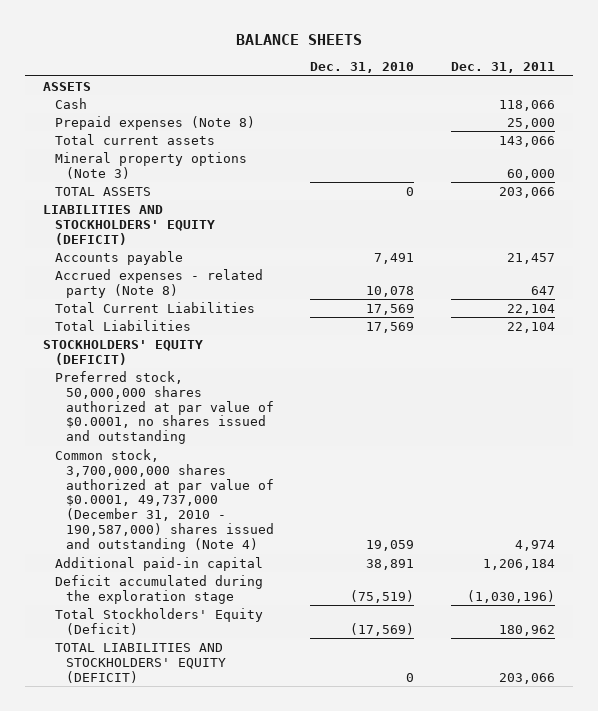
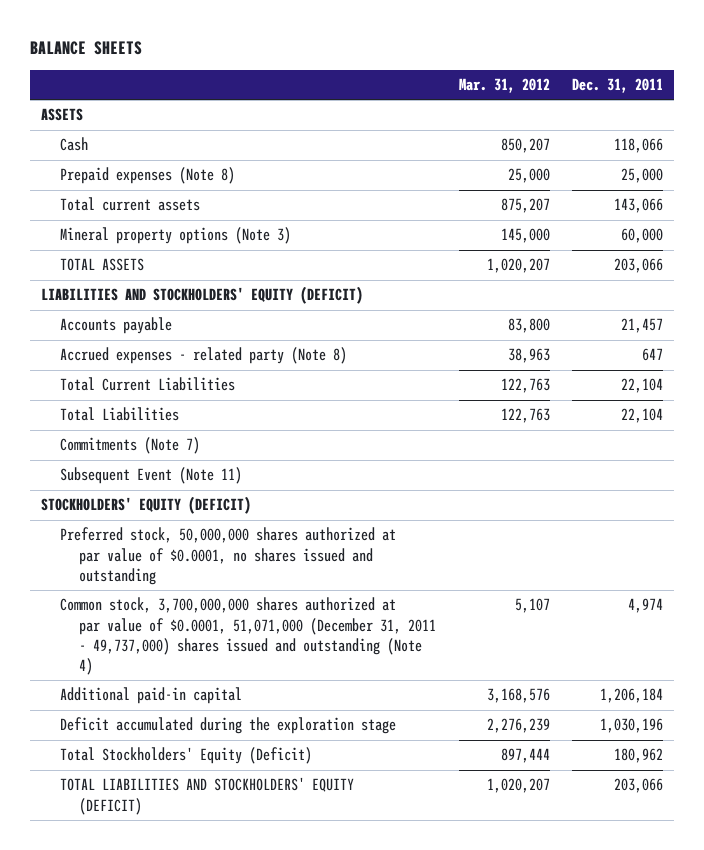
[310,62,415,74] Dec. 31, 2010 -> none
none -> [458,78,550,94] Mar. 31, 2012
none -> [59,437,200,455] Commitments (Note 7)
none -> [59,467,242,485] Subsequent Event (Note 11)
[54,448,275,553] Common stock, 3,700,000,000 shares authorized at par value of $0.0001, 49,737,000 (December 31, 2010 - 190,587,000) shares issued and outstanding (Note 4) -> [59,597,437,675] Common stock, 3,700,000,000 shares authorized at par value of $0.0001, 51,071,000 (December 31, 2011 - 49,737,000) shares issued and outstanding (Note 4)
[466,589,555,603] (1,030,196) -> [600,718,664,734] 1,030,196

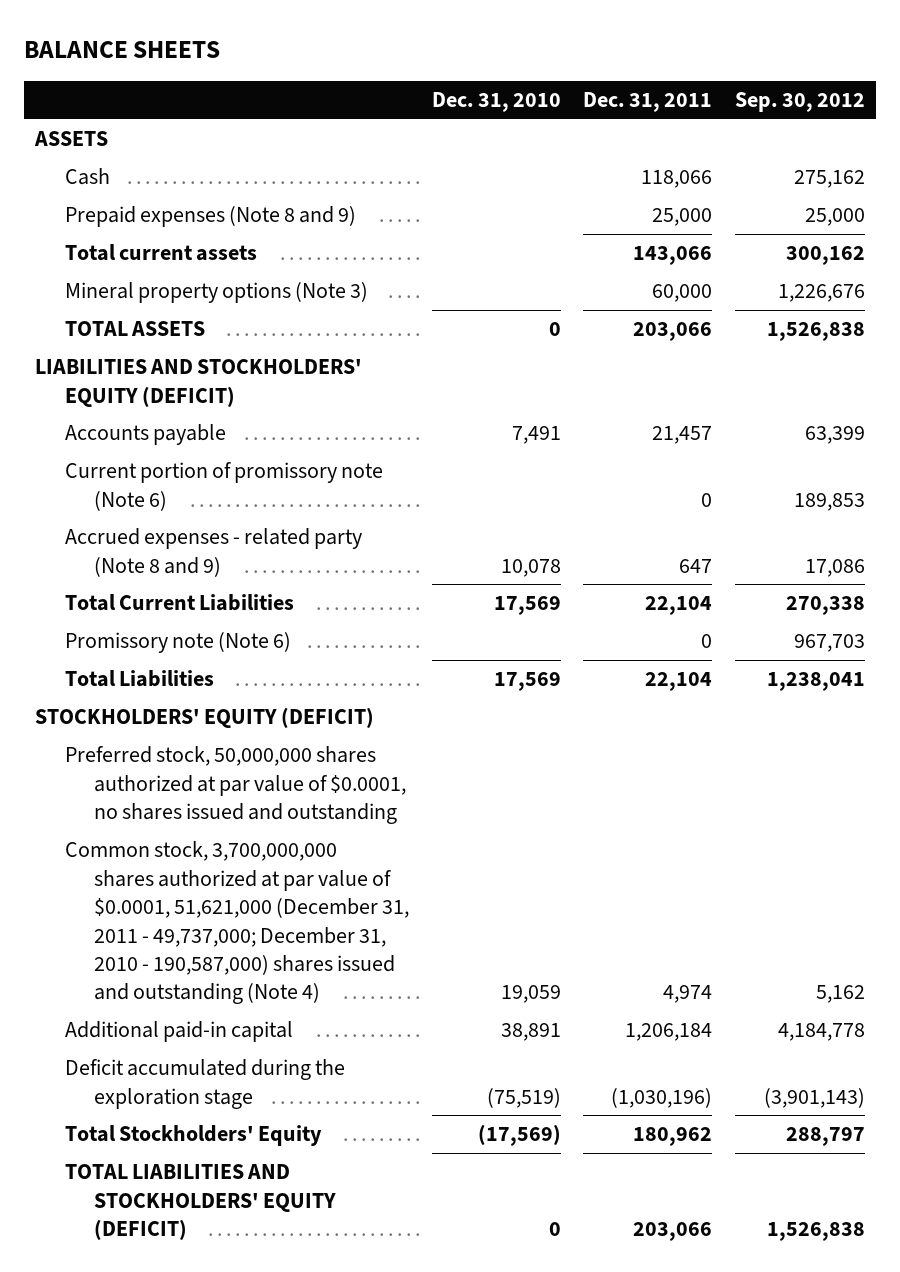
[458,78,550,94] Mar. 31, 2012 -> none
none -> [431,91,561,112] Dec. 31, 2010
none -> [734,91,865,112] Sep. 30, 2012
[59,167,235,185] Prepaid expenses (Note 8) -> [64,206,356,228] Prepaid expenses (Note 8 and 9)
none -> [64,462,383,511] Current portion of promissory note (Note 6)
[59,347,347,365] Accrued expenses - related party (Note 8) -> [64,528,362,577] Accrued expenses - related party (Note 8 and 9)
none -> [64,632,291,654] Promissory note (Note 6)
[59,437,200,455] Commitments (Note 7) -> none
[59,467,242,485] Subsequent Event (Note 11) -> none
[59,597,437,675] Common stock, 3,700,000,000 shares authorized at par value of $0.0001, 51,071,000 (December 31, 2011 - 49,737,000) shares issued and outstanding (Note 4) -> [64,841,410,1005] Common stock, 3,700,000,000 shares authorized at par value of $0.0001, 51,621,000 (December 31, 2011 - 49,737,000; December 31, 2010 - 190,587,000) shares issued and outstanding (Note 4)
[600,718,664,734] 1,030,196 -> [611,1087,713,1108] (1,030,196)
[59,747,312,765] Total Stockholders' Equity (Deficit) -> [64,1125,322,1147] Total Stockholders' Equity

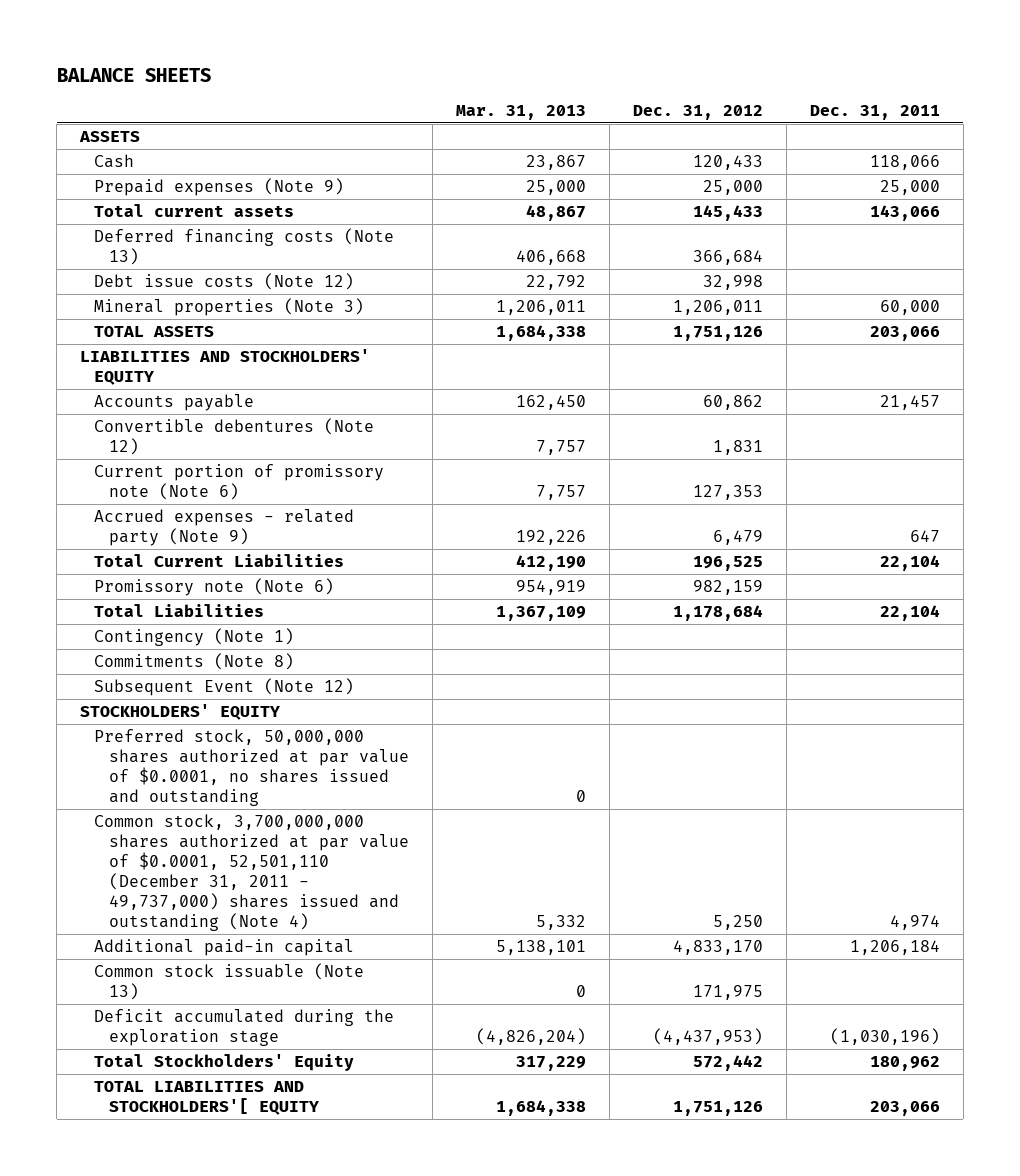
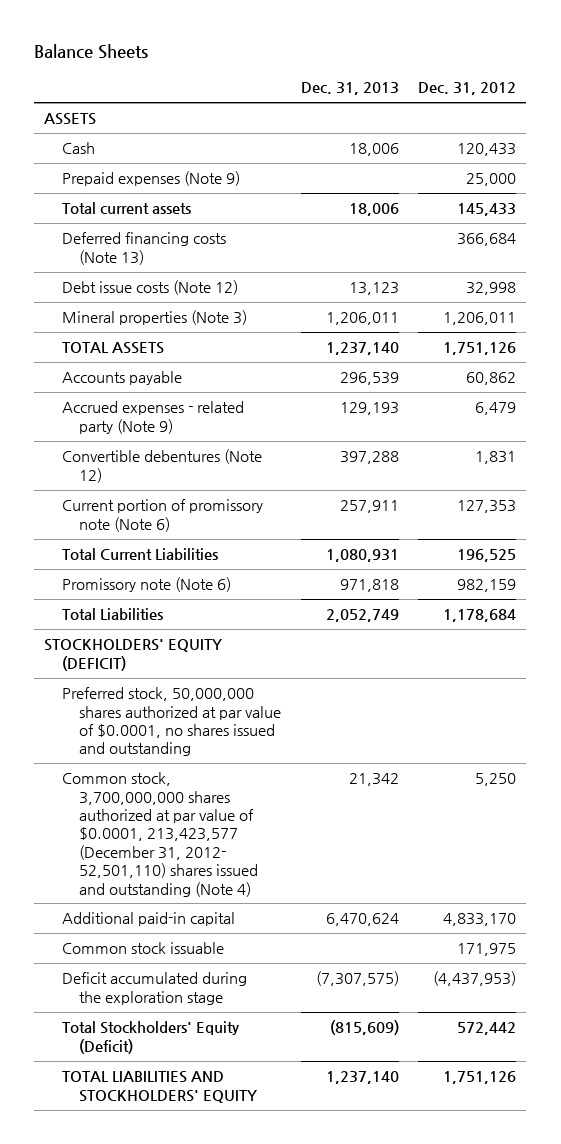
[56,67,211,82] BALANCE SHEETS -> [34,44,149,60] Balance Sheets
[455,105,586,121] Mar. 31, 2013 -> none
[809,105,940,121] Dec. 31, 2011 -> none
none -> [300,82,399,96] Dec. 31, 2013
[80,349,371,386] LIABILITIES AND STOCKHOLDERS' EQUITY -> none
[94,509,355,547] Accrued expenses - related party (Note 9) -> [61,401,244,434] Accrued expenses - related party (Note 9)
[94,628,295,647] Contingency (Note 1) -> none
[94,653,295,671] Commitments (Note 8) -> none
[94,678,355,697] Subsequent Event (Note 12) -> none
[80,704,281,721] STOCKHOLDERS' EQUITY -> [44,639,223,671] STOCKHOLDERS' EQUITY (DEFICIT)
[94,814,409,932] Common stock, 3,700,000,000 shares authorized at par value of $0.0001, 52,501,110 (December 31, 2011 - 49,737,000) shares issued and outstanding (Note 4) -> [61,772,258,897] Common stock, 3,700,000,000 shares authorized at par value of $0.0001, 213,423,577 (December 31, 2012- 52,501,110) shares issued and outstanding (Note 4)
[94,963,365,1001] Common stock issuable (Note 13) -> [61,942,224,955] Common stock issuable
[94,1054,355,1072] Total Stockholders' Equity -> [61,1021,240,1054] Total Stockholders' Equity (Deficit)
[94,1081,319,1116] TOTAL LIABILITIES AND STOCKHOLDERS'[ EQUITY -> [61,1071,257,1103] TOTAL LIABILITIES AND STOCKHOLDERS' EQUITY

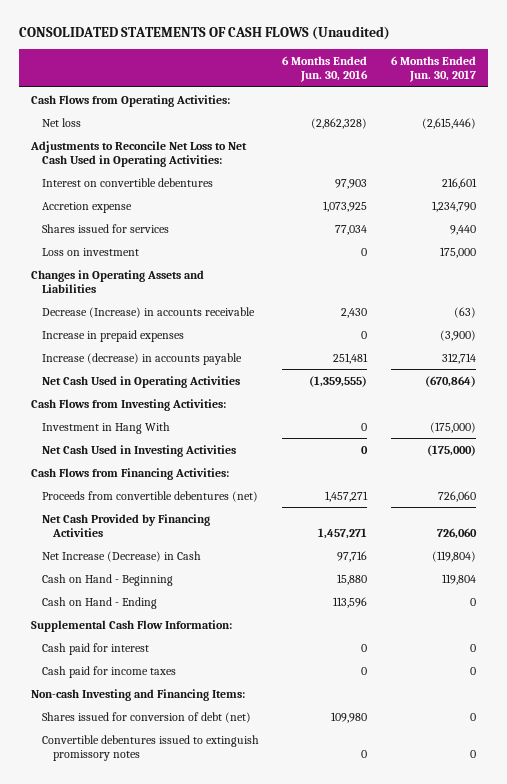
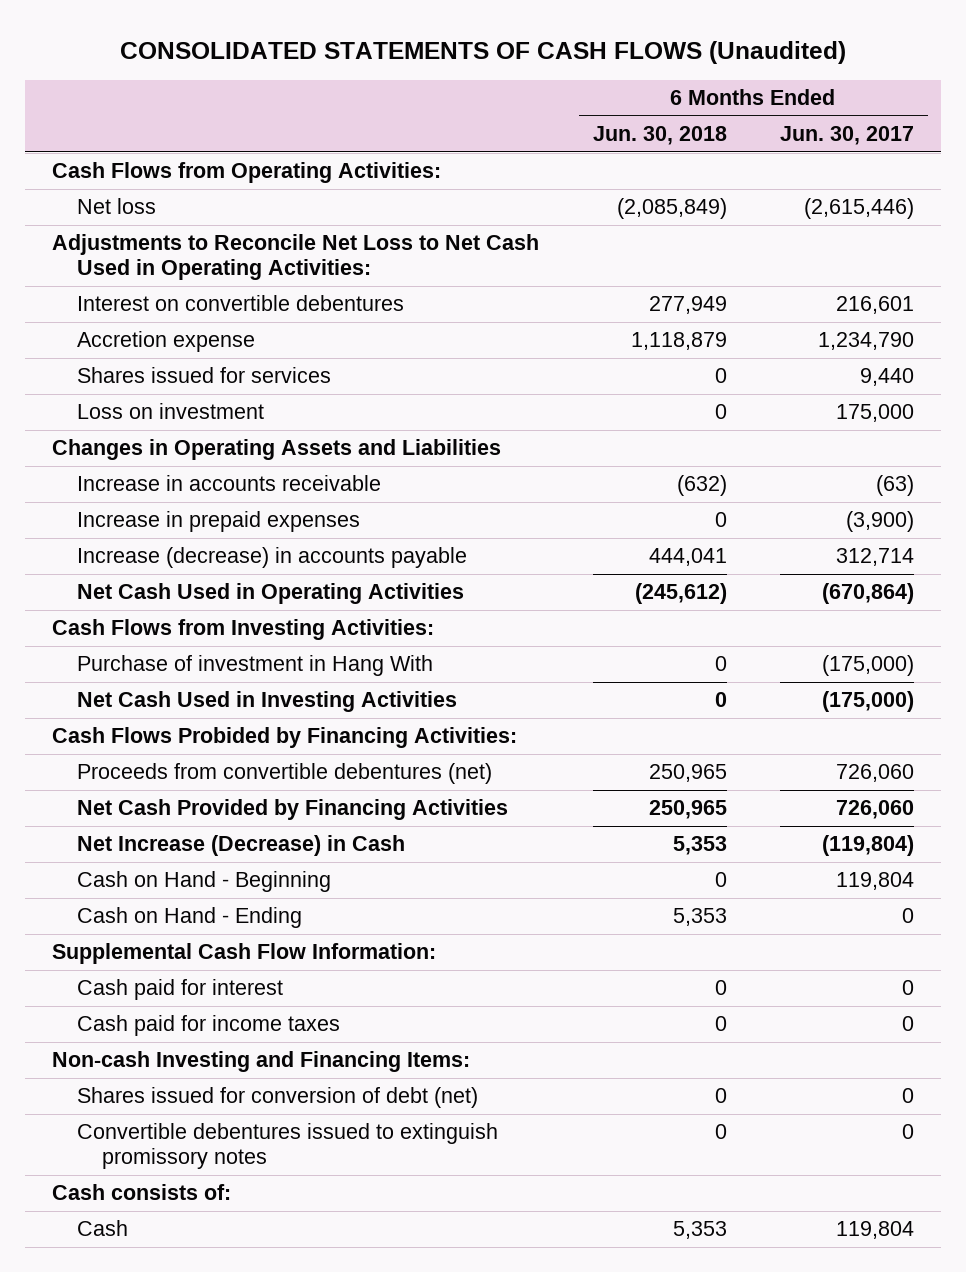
[282,56,369,83] 6 Months Ended Jun. 30, 2016 -> none
none -> [592,126,727,146] Jun. 30, 2018
[41,306,255,318] Decrease (Increase) in accounts receivable -> [77,475,382,492] Increase in accounts receivable
[41,421,170,434] Investment in Hang With -> [77,655,434,677] Purchase of investment in Hang With
[30,467,229,480] Cash Flows from Financing Activities: -> [52,727,518,749] Cash Flows Probided by Financing Activities:
none -> [52,1184,232,1201] Cash consists of:
none -> [77,1220,129,1237] Cash

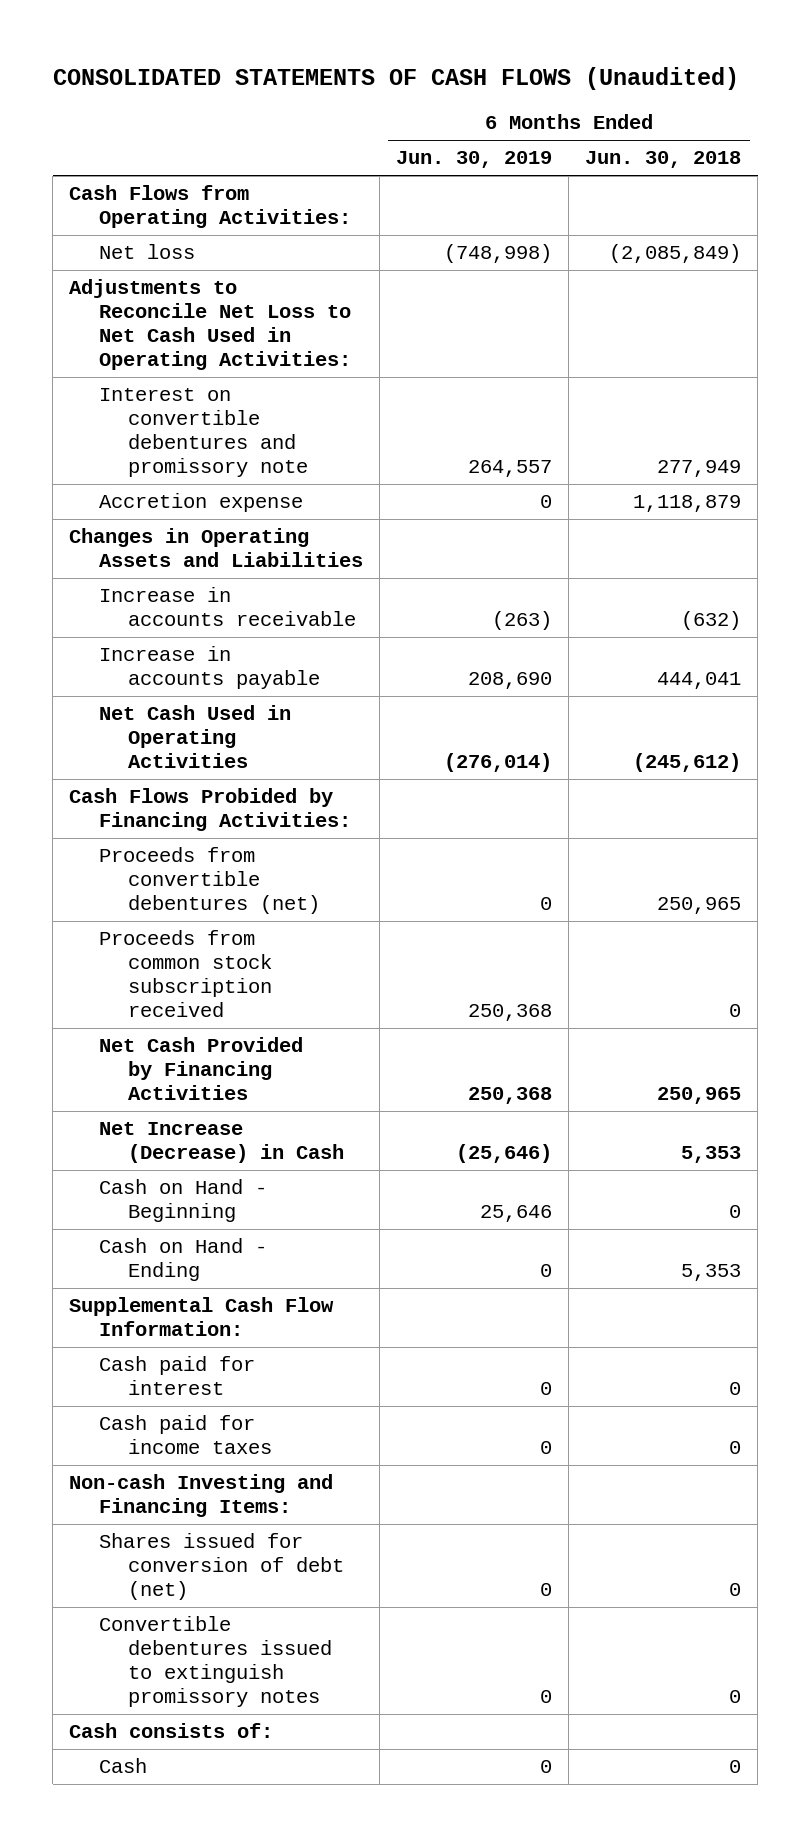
[780,126,915,146] Jun. 30, 2017 -> none
none -> [395,151,552,169] Jun. 30, 2019
[77,295,405,312] Interest on convertible debentures -> [98,388,308,478] Interest on convertible debentures and promissory note
[77,367,332,384] Shares issued for services -> none
[77,403,265,420] Loss on investment -> none
[77,511,361,533] Increase in prepaid expenses -> none
[77,547,468,569] Increase (decrease) in accounts payable -> [98,646,320,690] Increase in accounts payable
[52,619,435,641] Cash Flows from Investing Activities: -> none
[77,655,434,677] Purchase of investment in Hang With -> none
[77,691,458,713] Net Cash Used in Investing Activities -> none
none -> [98,930,272,1018] Proceeds from common stock subscription received
[672,1221,727,1240] 5,353 -> [729,1760,742,1774] 0

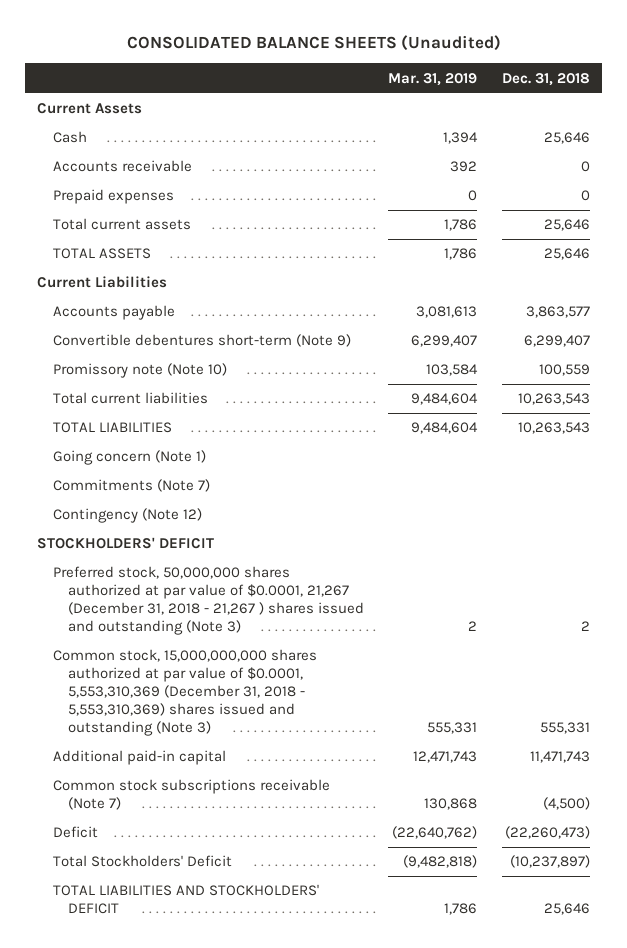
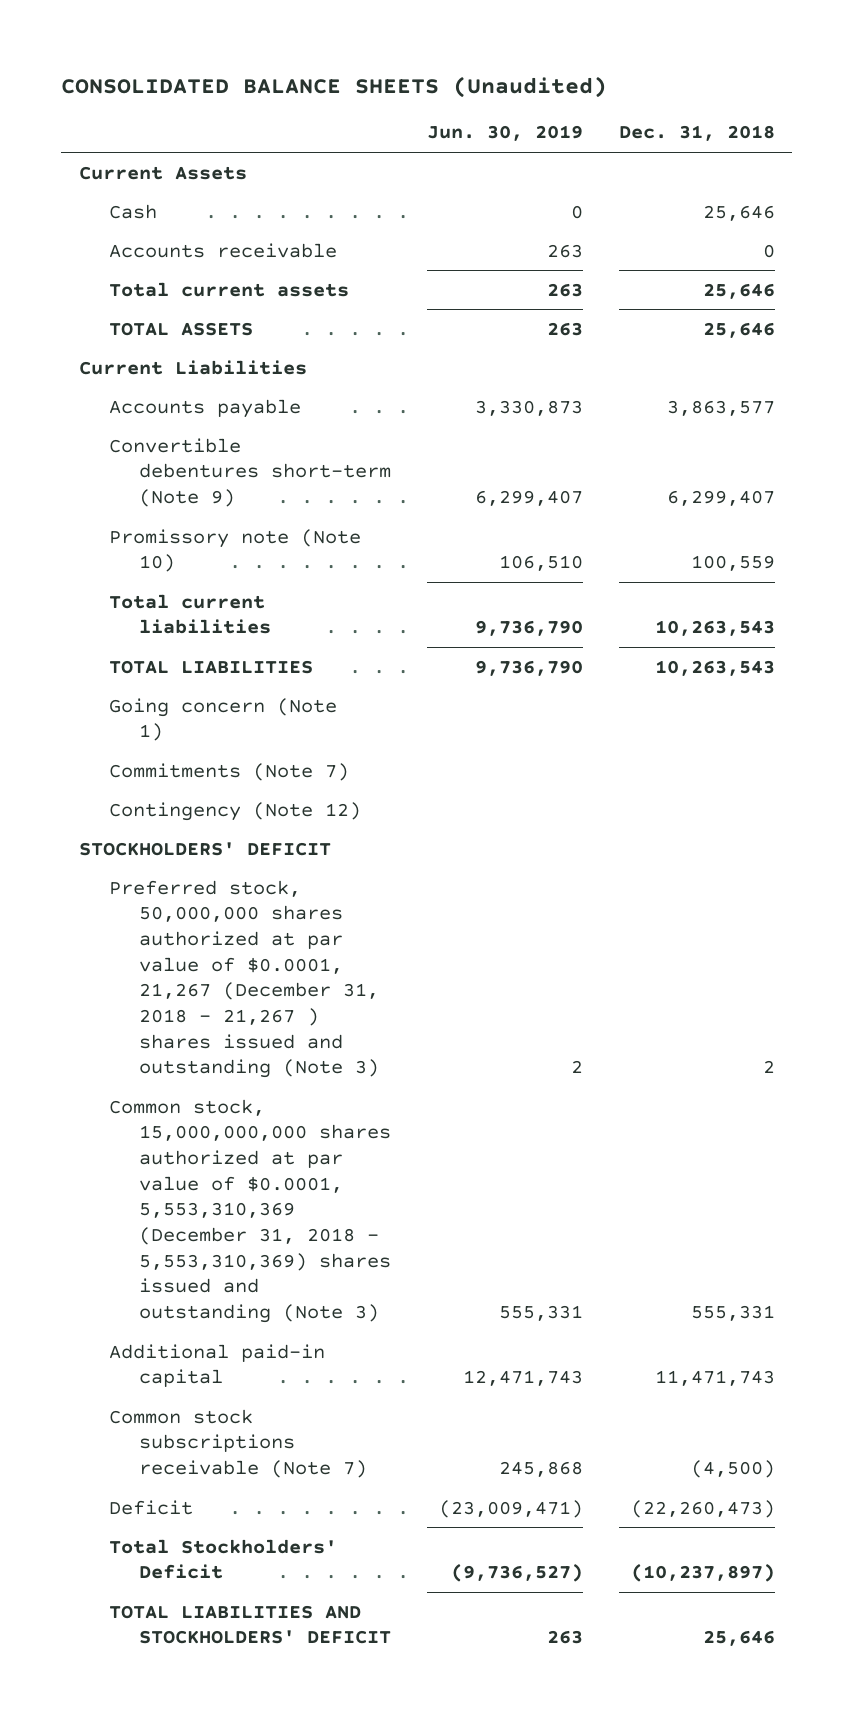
[388,72,478,86] Mar. 31, 2019 -> none
none -> [426,125,583,142] Jun. 30, 2019
[52,189,174,205] Prepaid expenses -> none

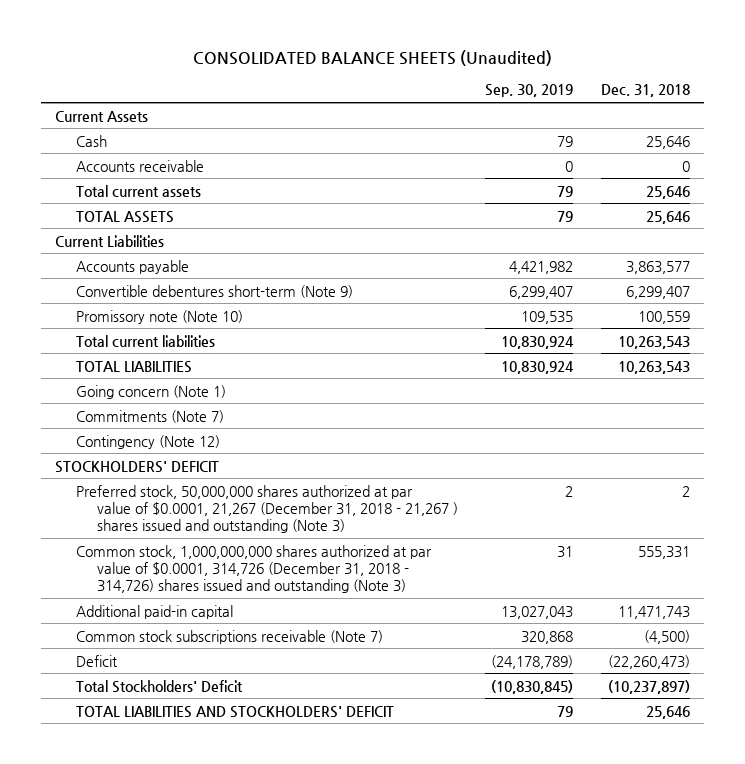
[426,125,583,142] Jun. 30, 2019 -> none
none -> [485,84,574,98] Sep. 30, 2019
[109,1098,392,1323] Common stock, 15,000,000,000 shares authorized at par value of $0.0001, 5,553,310,369 (December 31, 2018 - 5,553,310,369) shares issued and outstanding (Note 3) -> [75,544,432,593] Common stock, 1,000,000,000 shares authorized at par value of $0.0001, 314,726 (December 31, 2018 - 314,726) shares issued and outstanding (Note 3)

